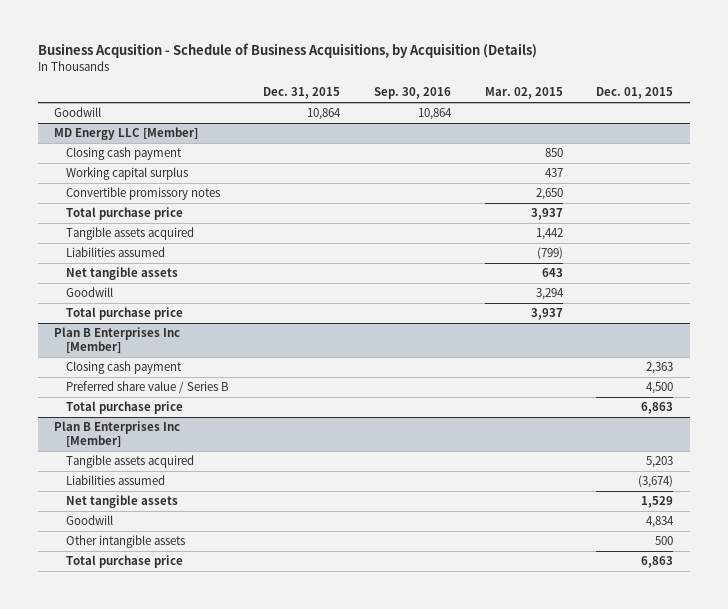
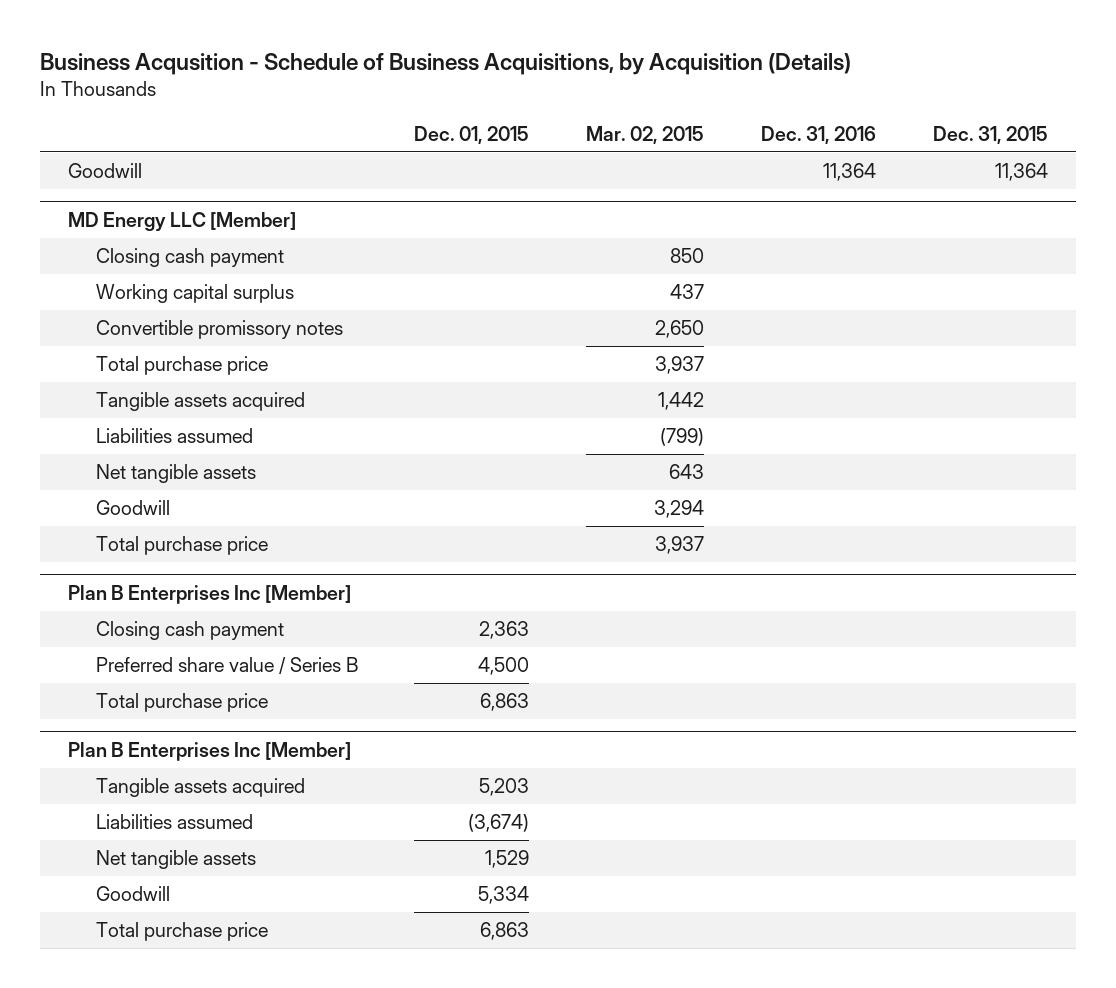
[373,87,451,100] Sep. 30, 2016 -> none
none -> [760,125,876,144] Dec. 31, 2016
[307,108,342,121] 10,864 -> [994,163,1048,182] 11,364
[66,535,186,549] Other intangible assets -> none
[646,516,675,529] 4,834 -> [478,886,530,905] 5,334

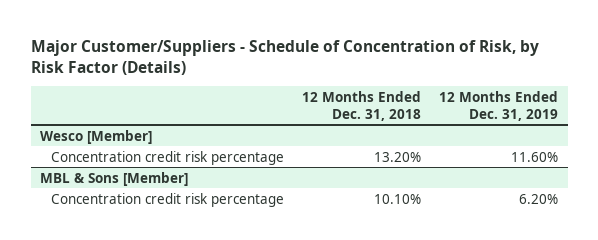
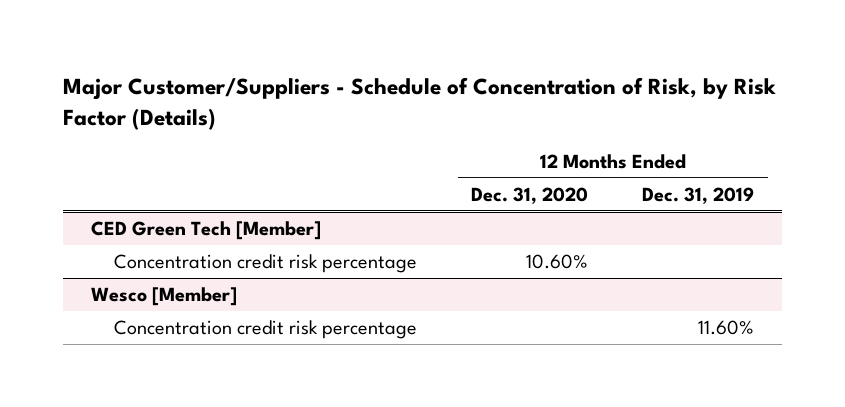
[302,90,422,121] 12 Months Ended Dec. 31, 2018 -> none
none -> [471,186,589,204] Dec. 31, 2020
none -> [90,221,321,241] CED Green Tech [Member]
none -> [113,254,417,274] Concentration credit risk percentage
[39,171,188,186] MBL & Sons [Member] -> none
[50,192,284,207] Concentration credit risk percentage -> none

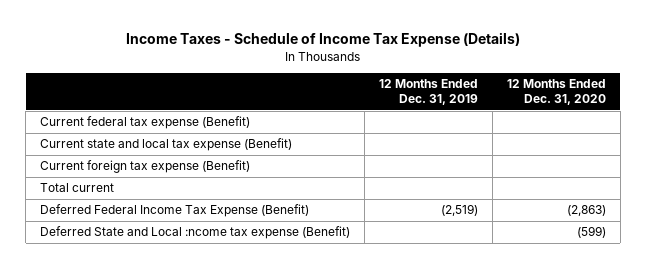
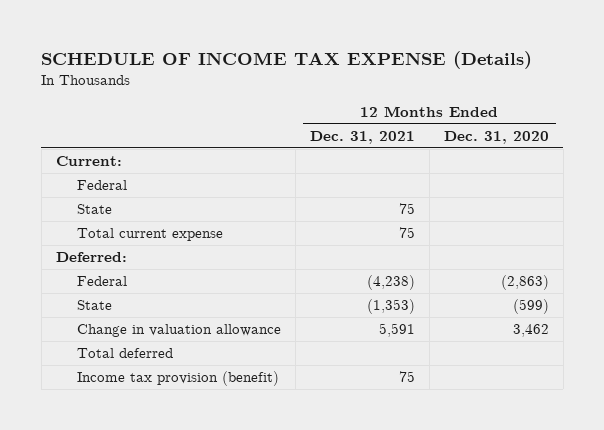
[126,32,521,48] Income Taxes - Schedule of Income Tax Expense (Details) -> [41,50,533,69] SCHEDULE OF INCOME TAX EXPENSE (Details)
[379,79,479,106] 12 Months Ended Dec. 31, 2019 -> none
none -> [309,131,415,145] Dec. 31, 2021
[40,160,251,174] Current foreign tax expense (Benefit) -> none
none -> [55,156,122,167] Current:
[40,116,251,130] Current federal tax expense (Benefit) -> [76,180,127,191] Federal
[40,138,293,152] Current state and local tax expense (Benefit) -> [76,204,112,215] State
[40,183,115,193] Total current -> [76,228,223,242] Total current expense
none -> [55,252,127,263] Deferred:
[40,204,310,218] Deferred Federal Income Tax Expense (Benefit) -> [76,276,127,287] Federal
[40,226,351,240] Deferred State and Local :ncome tax expense (Benefit) -> [76,300,112,311] State
none -> [76,324,281,338] Change in valuation allowance
none -> [76,348,173,359] Total deferred
none -> [76,371,279,387] Income tax provision (benefit)

